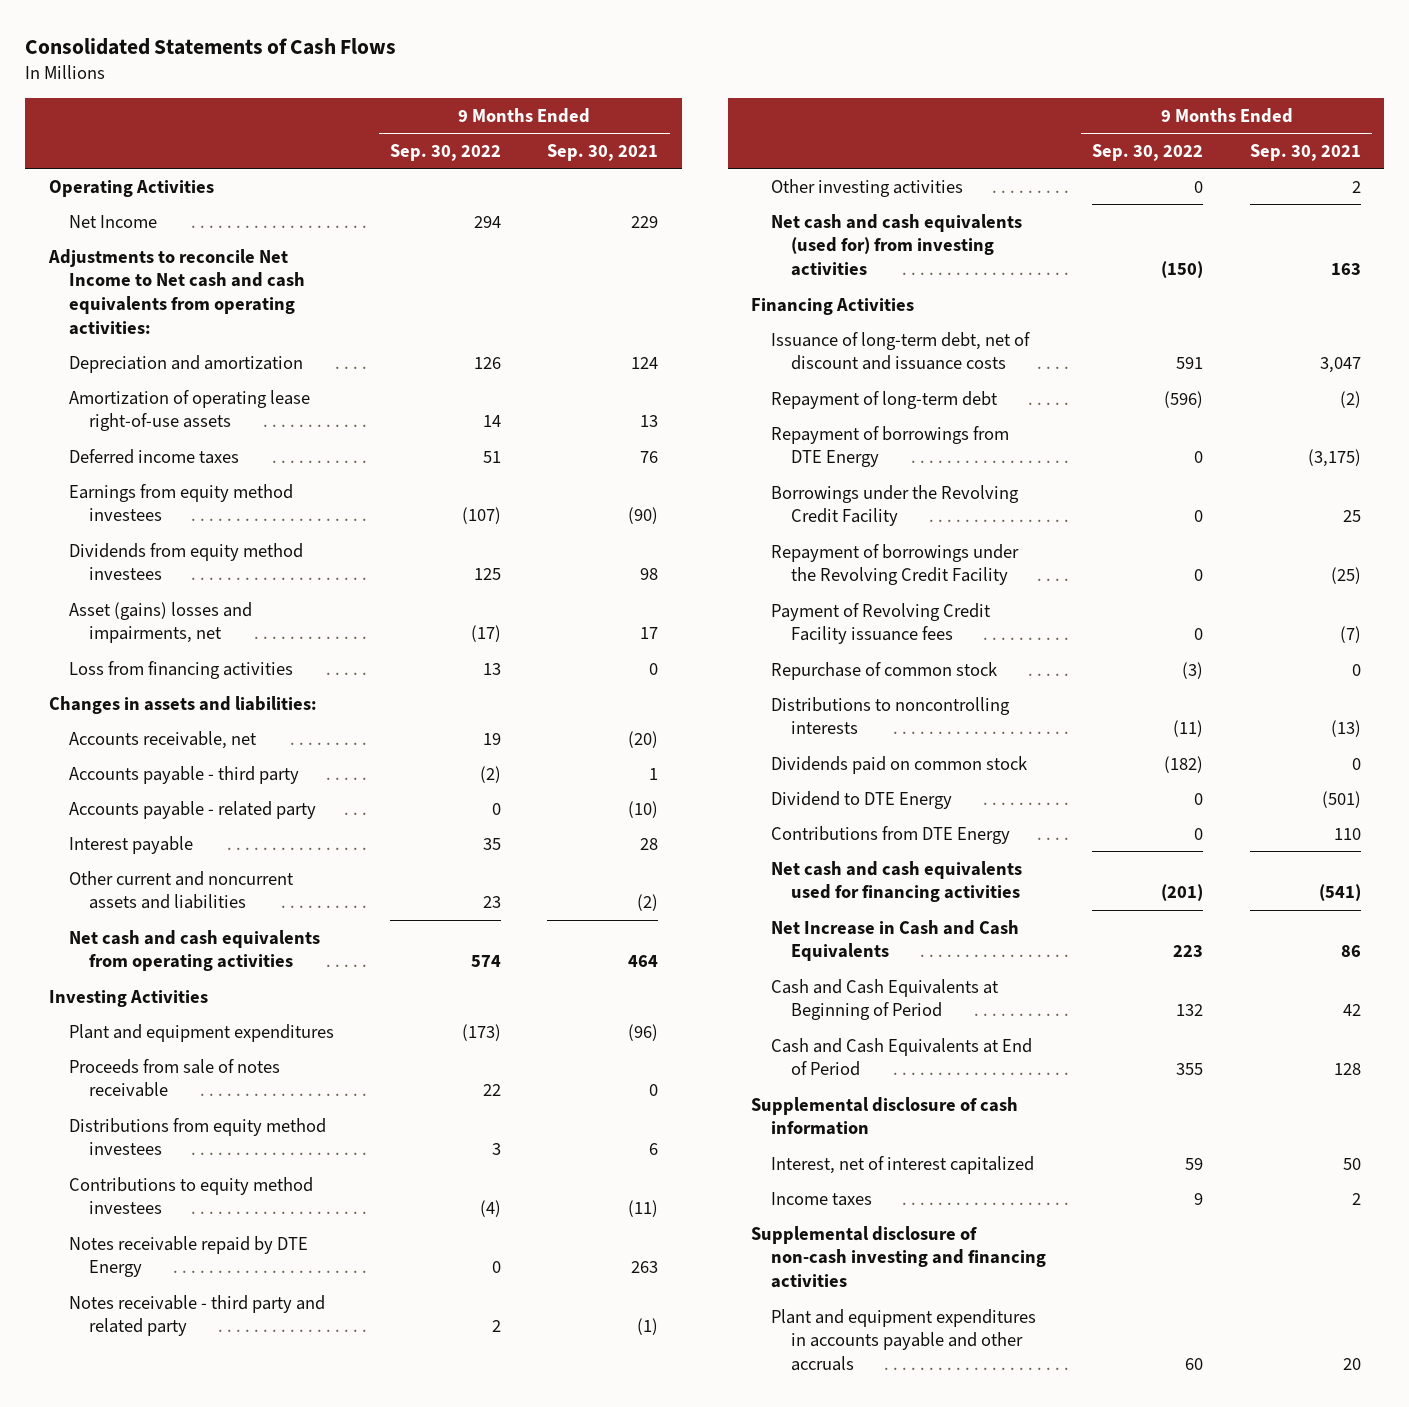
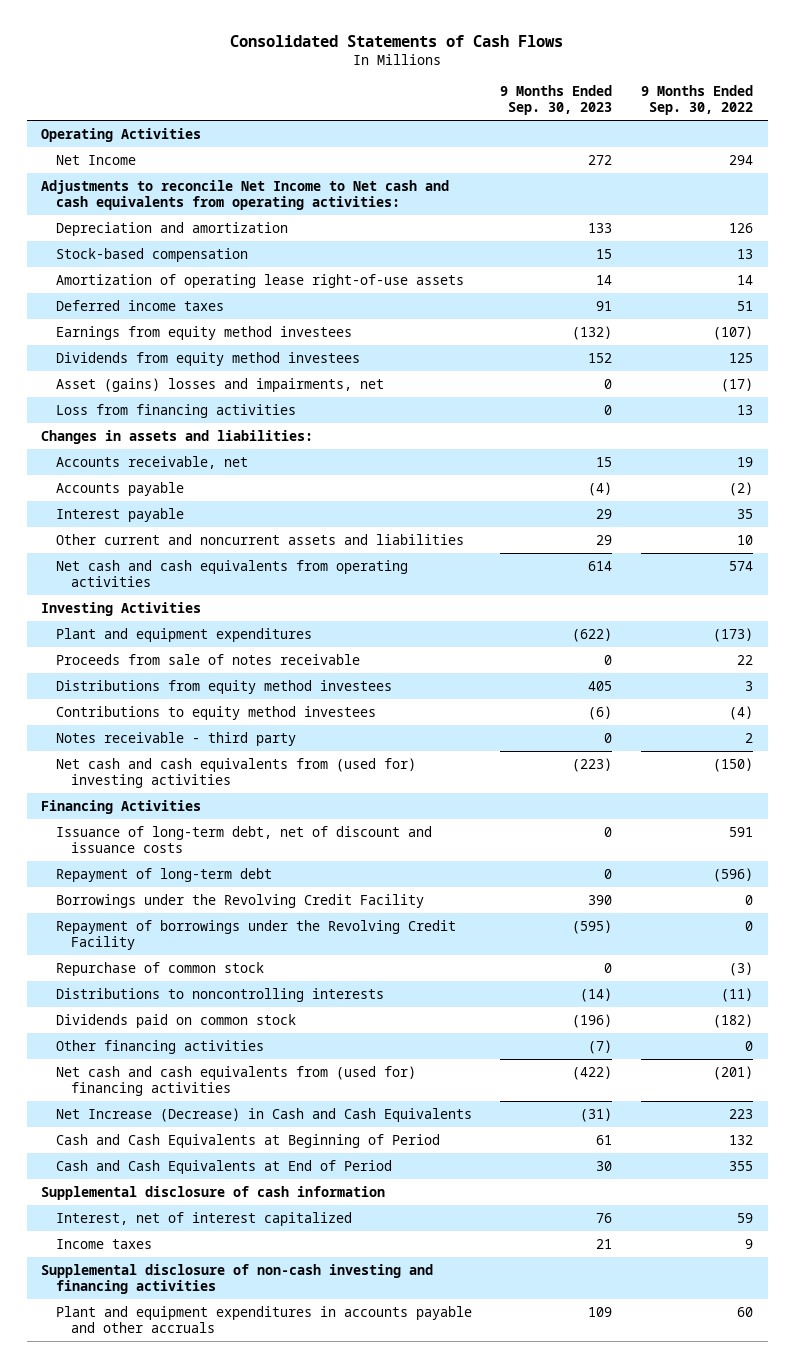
[547,143,659,161] Sep. 30, 2021 -> none
none -> [500,85,613,116] 9 Months Ended Sep. 30, 2023
none -> [55,247,248,262] Stock-based compensation
[68,800,316,819] Accounts payable - related party -> none
[68,765,299,784] Accounts payable - third party -> [55,481,184,496] Accounts payable
[483,896,502,909] 23 -> [737,534,754,545] 10
[68,1235,308,1278] Notes receivable repaid by DTE Energy -> none
[771,178,964,197] Other investing activities -> none
[68,1294,325,1337] Notes receivable - third party and related party -> [55,731,296,746] Notes receivable - third party
[771,213,1023,277] Net cash and cash equivalents (used for) from investing activities -> [55,757,416,788] Net cash and cash equivalents from (used for) investing activities
[771,425,1010,468] Repayment of borrowings from DTE Energy -> none
[771,602,992,645] Payment of Revolving Credit Facility issuance fees -> none
[771,790,953,809] Dividend to DTE Energy -> none
[771,825,1011,844] Contributions from DTE Energy -> none
none -> [55,1039,264,1054] Other financing activities
[771,860,1023,903] Net cash and cash equivalents used for financing activities -> [55,1065,416,1096] Net cash and cash equivalents from (used for) financing activities
[771,919,1020,962] Net Increase in Cash and Cash Equivalents -> [55,1107,472,1122] Net Increase (Decrease) in Cash and Cash Equivalents

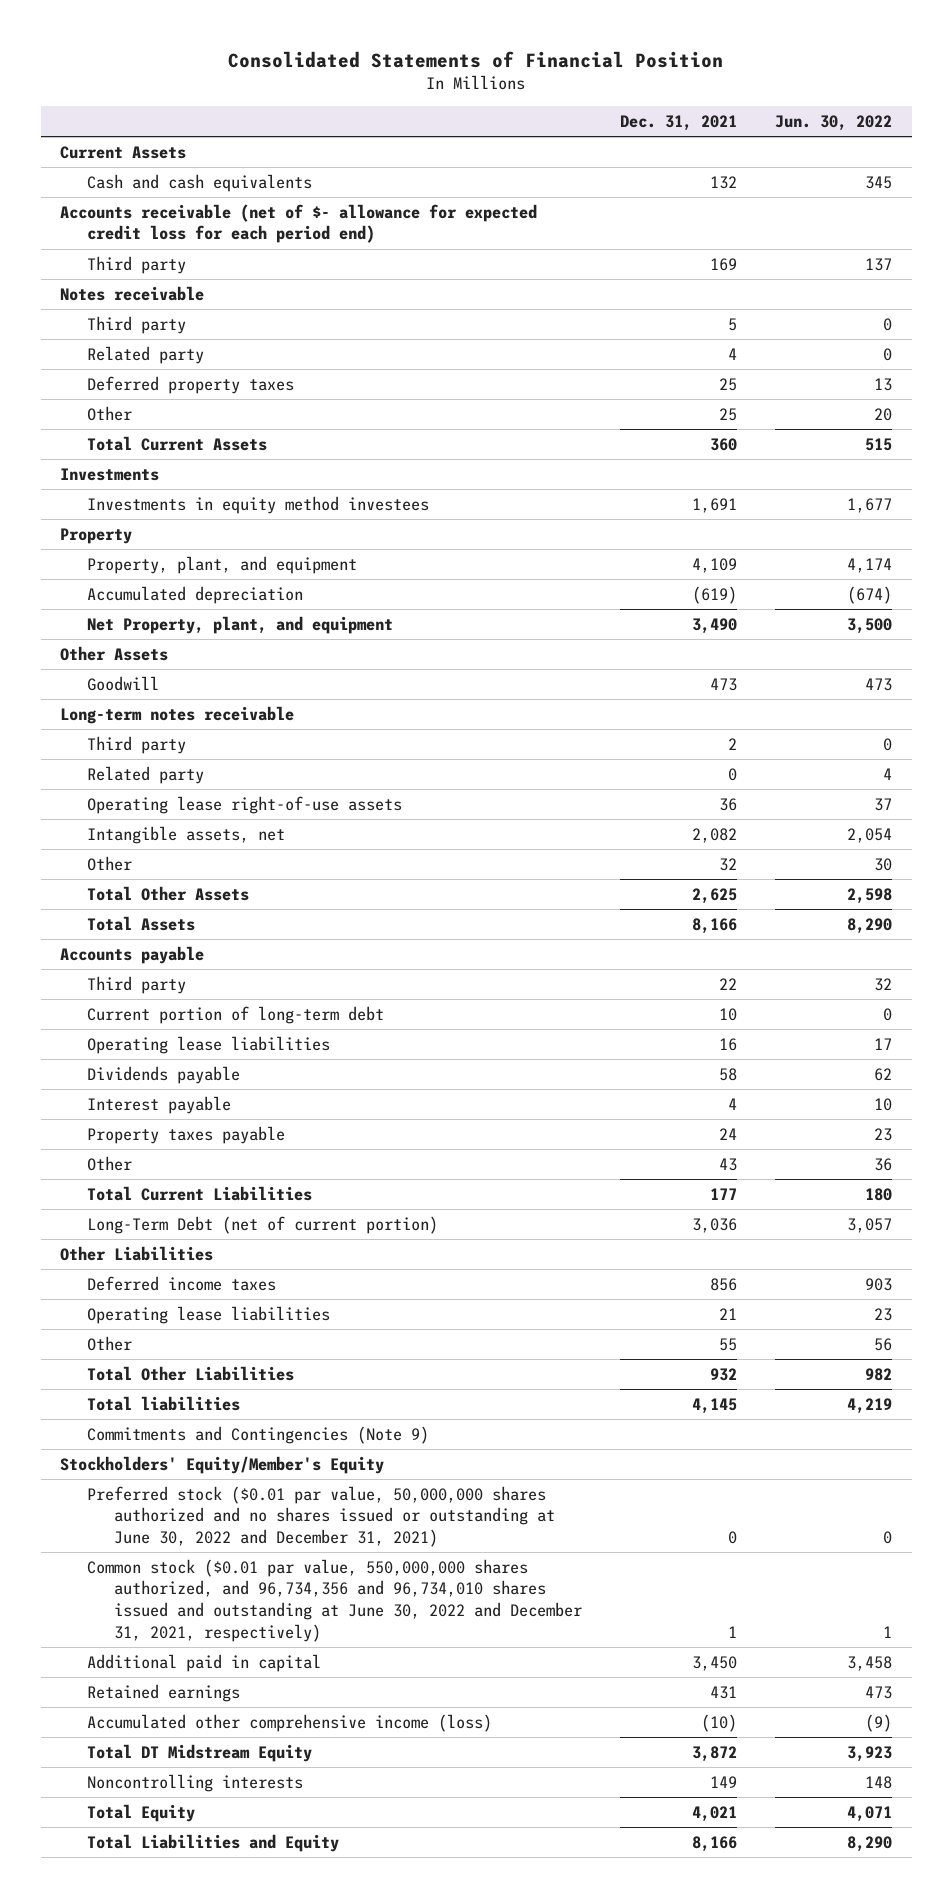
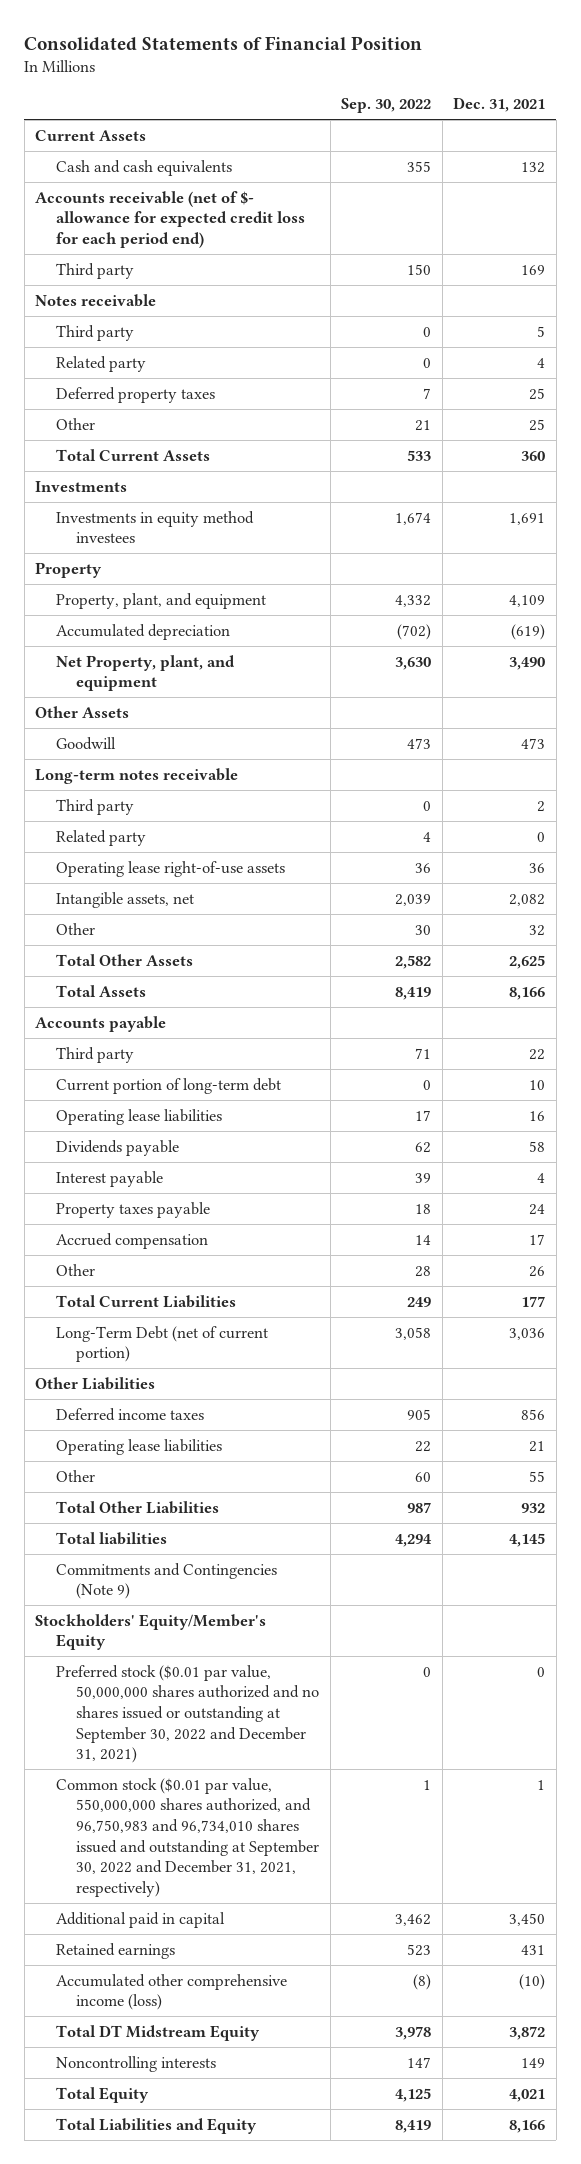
[775,114,893,131] Jun. 30, 2022 -> none
none -> [341,98,432,114] Sep. 30, 2022
none -> [55,1232,208,1249] Accrued compensation
[718,1157,737,1171] 43 -> [529,1265,546,1277] 26
[86,1485,555,1548] Preferred stock ($0.01 par value, 50,000,000 shares authorized and no shares issued or outstanding at June 30, 2022 and December 31, 2021) -> [55,1664,320,1764] Preferred stock ($0.01 par value, 50,000,000 shares authorized and no shares issued or outstanding at September 30, 2022 and December 31, 2021)
[86,1558,582,1642] Common stock ($0.01 par value, 550,000,000 shares authorized, and 96,734,356 and 96,734,010 shares issued and outstanding at June 30, 2022 and December 31, 2021, respectively) -> [55,1777,320,1897] Common stock ($0.01 par value, 550,000,000 shares authorized, and 96,750,983 and 96,734,010 shares issued and outstanding at September 30, 2022 and December 31, 2021, respectively)

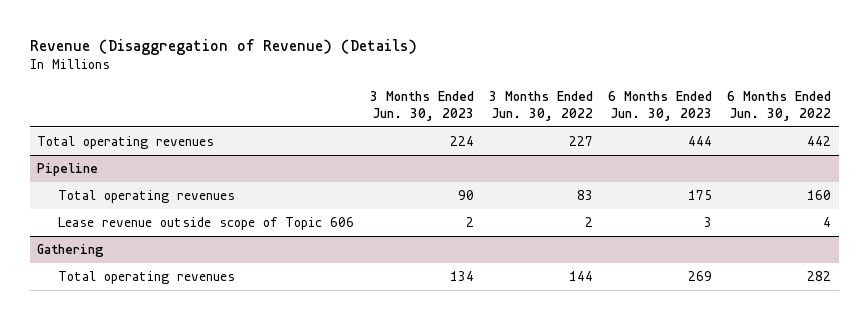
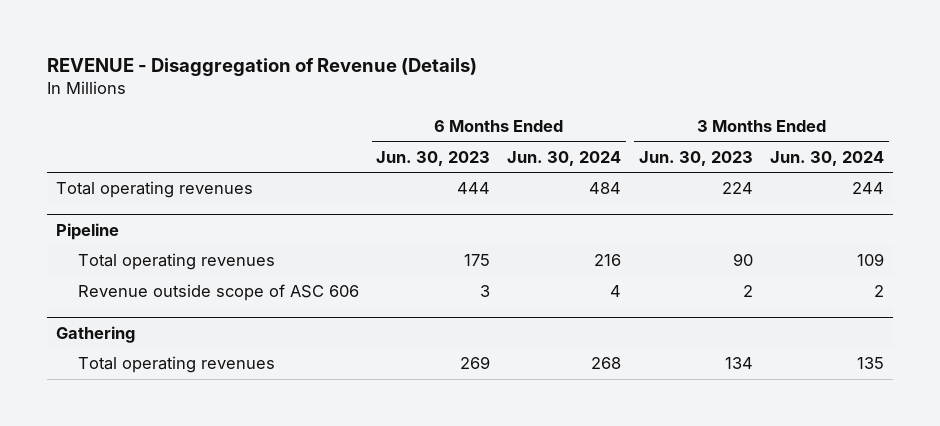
[29,38,417,55] Revenue (Disaggregation of Revenue) (Details) -> [47,58,478,77] REVENUE - Disaggregation of Revenue (Details)
[488,90,593,122] 3 Months Ended Jun. 30, 2022 -> none
[727,90,832,122] 6 Months Ended Jun. 30, 2022 -> none
none -> [507,150,622,166] Jun. 30, 2024
none -> [770,150,885,166] Jun. 30, 2024
[58,216,355,230] Lease revenue outside scope of Topic 606 -> [77,284,359,302] Revenue outside scope of ASC 606

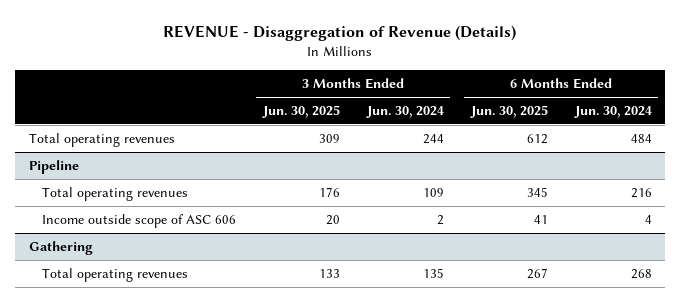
[375,150,490,166] Jun. 30, 2023 -> none
[638,150,753,166] Jun. 30, 2023 -> none
none -> [261,105,340,119] Jun. 30, 2025
none -> [469,105,548,119] Jun. 30, 2025
[77,284,359,302] Revenue outside scope of ASC 606 -> [41,214,236,229] Income outside scope of ASC 606

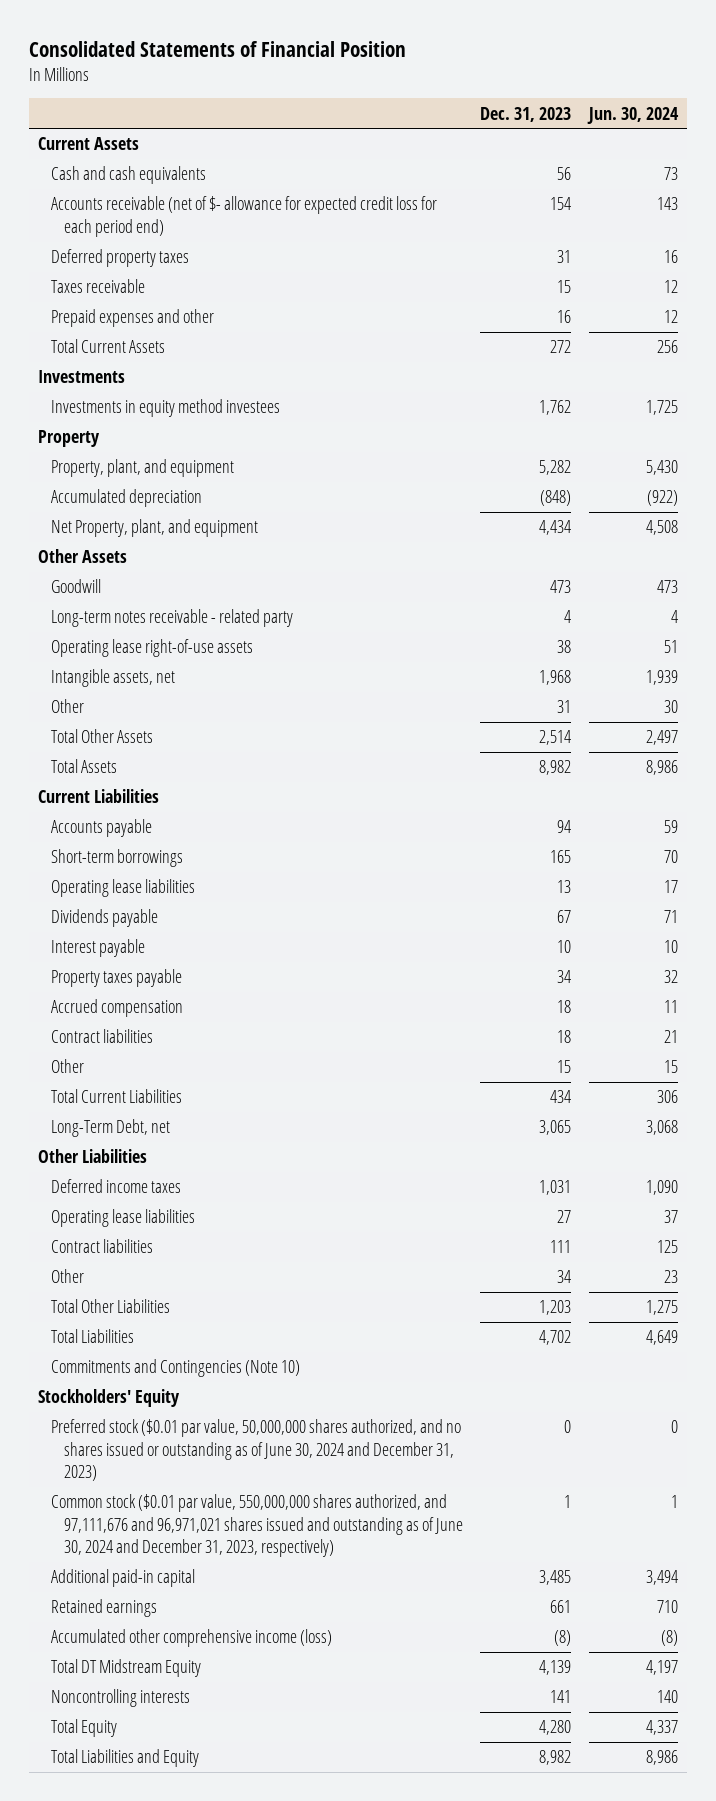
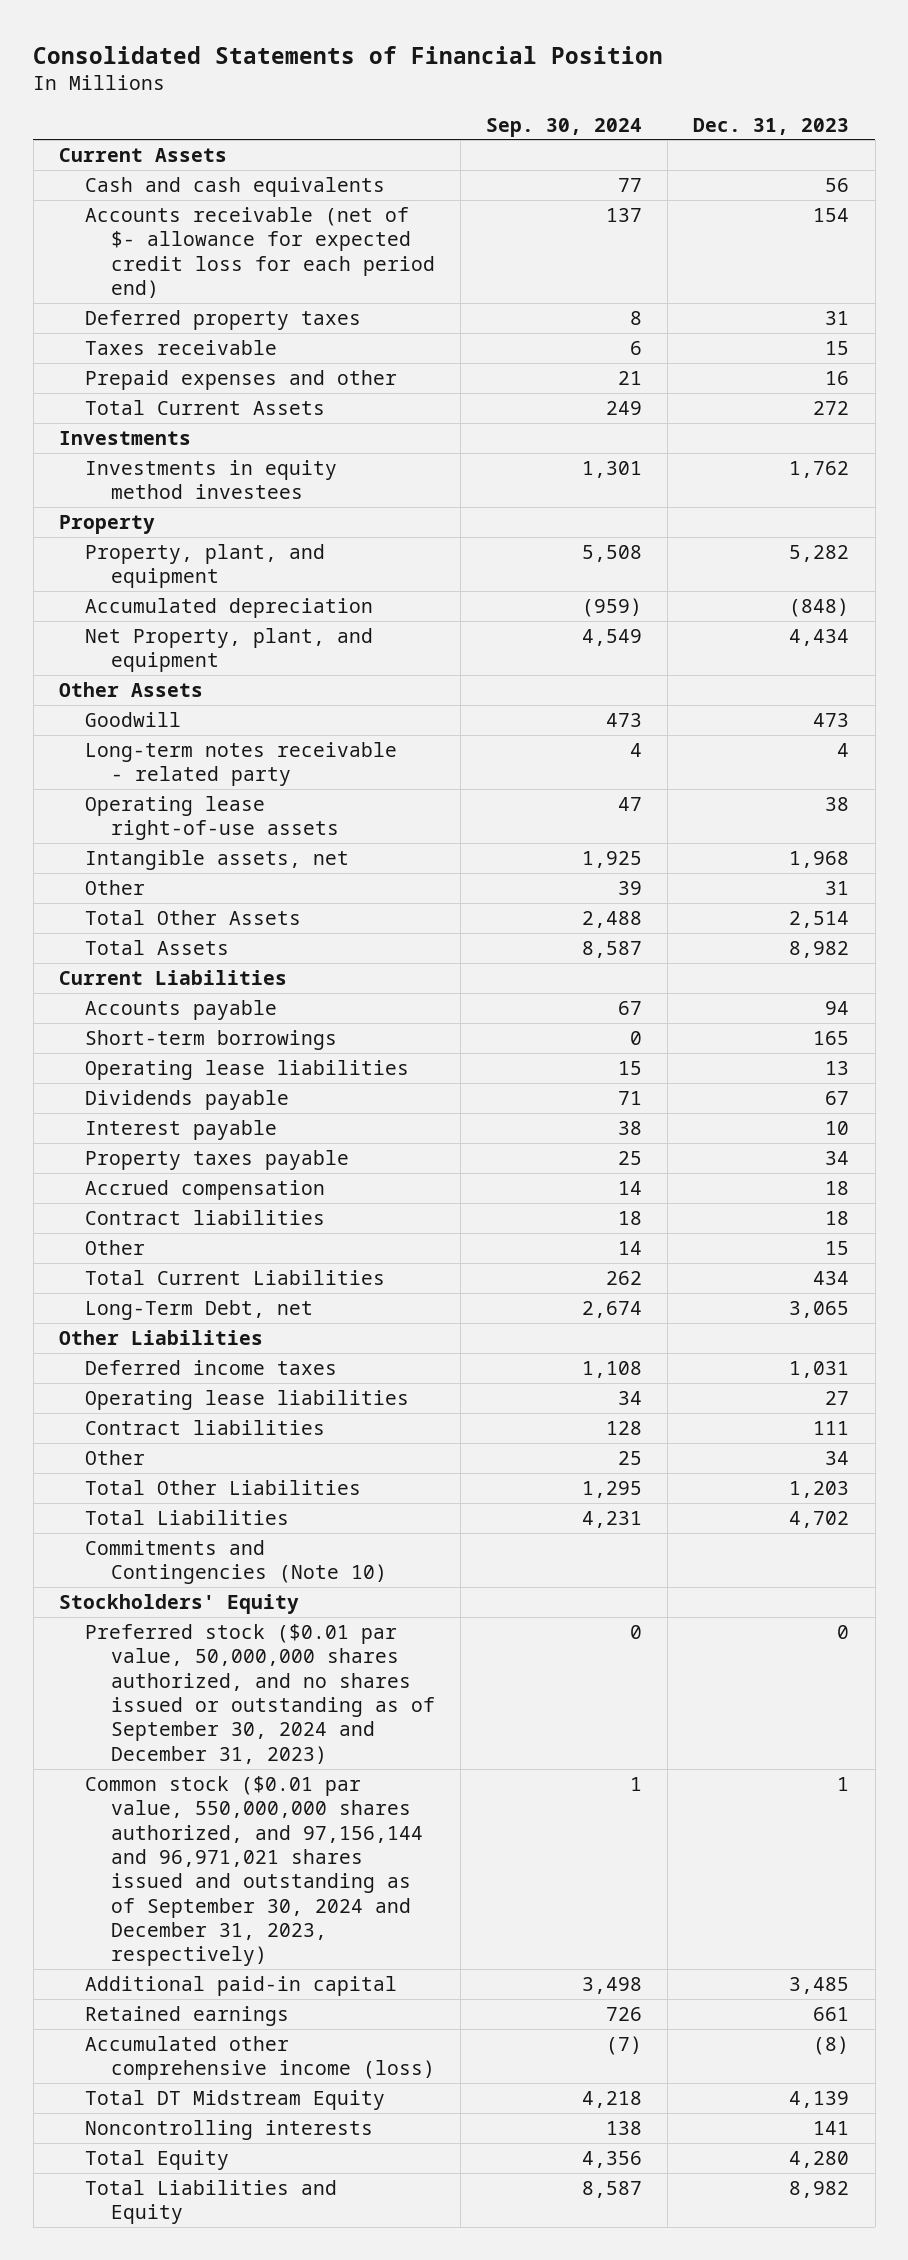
[587,106,680,124] Jun. 30, 2024 -> none
none -> [486,117,643,137] Sep. 30, 2024
[51,1419,462,1482] Preferred stock ($0.01 par value, 50,000,000 shares authorized, and no shares issued or outstanding as of June 30, 2024 and December 31, 2023) -> [84,1623,435,1764] Preferred stock ($0.01 par value, 50,000,000 shares authorized, and no shares issued or outstanding as of September 30, 2024 and December 31, 2023)
[51,1494,463,1558] Common stock ($0.01 par value, 550,000,000 shares authorized, and 97,111,676 and 96,971,021 shares issued and outstanding as of June 30, 2024 and December 31, 2023, respectively) -> [84,1775,423,1967] Common stock ($0.01 par value, 550,000,000 shares authorized, and 97,156,144 and 96,971,021 shares issued and outstanding as of September 30, 2024 and December 31, 2023, respectively)

